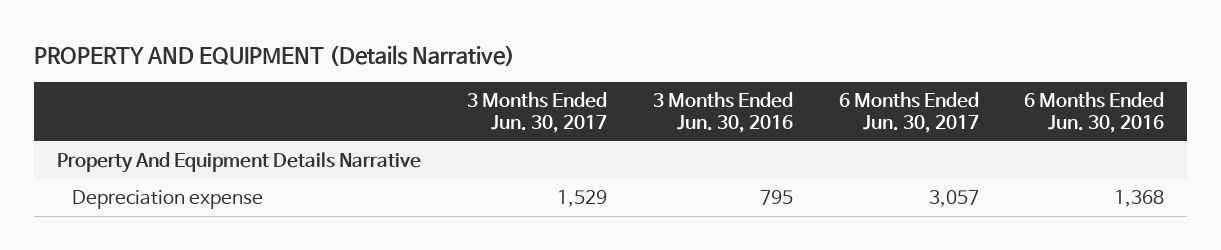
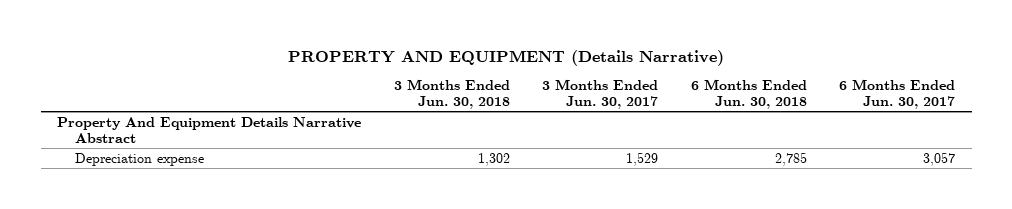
[652,91,793,134] 3 Months Ended Jun. 30, 2016 -> none
[1024,91,1165,134] 6 Months Ended Jun. 30, 2016 -> none
none -> [393,78,510,109] 3 Months Ended Jun. 30, 2018
none -> [690,78,807,109] 6 Months Ended Jun. 30, 2018
[56,152,421,174] Property And Equipment Details Narrative -> [57,116,362,143] Property And Equipment Details Narrative Abstract

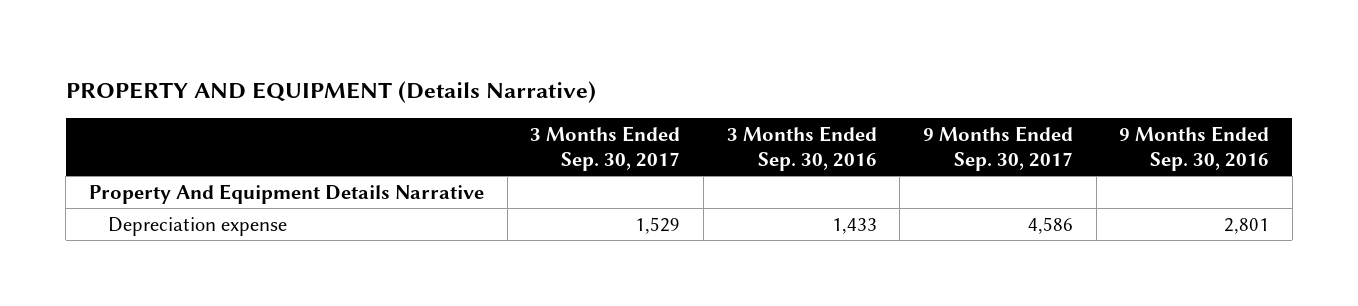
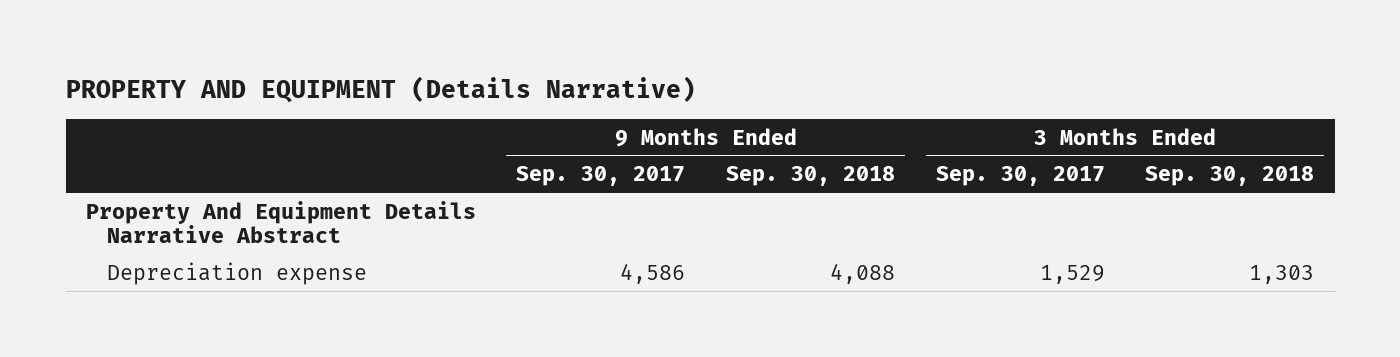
[726,125,877,171] 3 Months Ended Sep. 30, 2016 -> none
[1119,125,1270,171] 9 Months Ended Sep. 30, 2016 -> none
none -> [726,166,896,187] Sep. 30, 2018
none -> [1145,166,1315,187] Sep. 30, 2018
[89,183,485,204] Property And Equipment Details Narrative -> [85,200,476,243] Property And Equipment Details Narrative Abstract

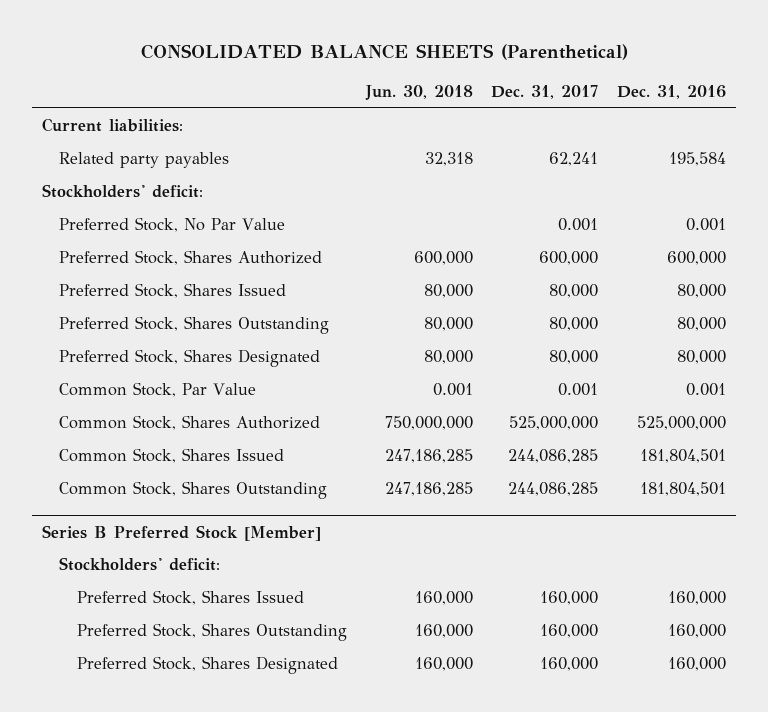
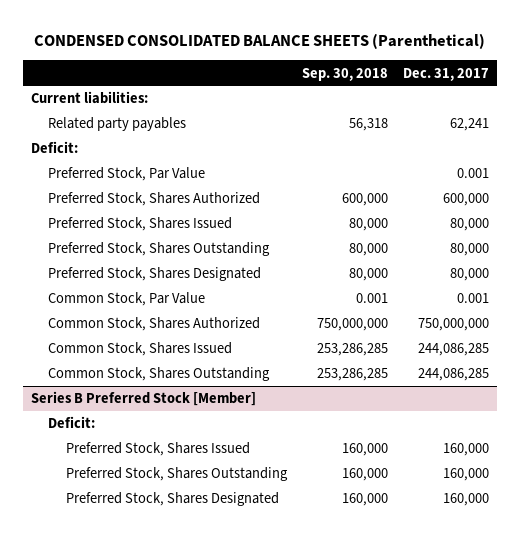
[141,44,629,61] CONSOLIDATED BALANCE SHEETS (Parenthetical) -> [33,32,485,49] CONDENSED CONSOLIDATED BALANCE SHEETS (Parenthetical)
[364,84,473,100] Jun. 30, 2018 -> none
[617,84,727,99] Dec. 31, 2016 -> none
none -> [302,67,389,81] Sep. 30, 2018
[41,184,203,199] Stockholders' deficit: -> [30,141,78,154] Deficit:
[59,217,286,233] Preferred Stock, No Par Value -> [48,167,206,182] Preferred Stock, Par Value
[509,416,599,431] 525,000,000 -> [418,318,490,332] 750,000,000
[59,557,221,572] Stockholders' deficit: -> [48,416,96,429] Deficit:

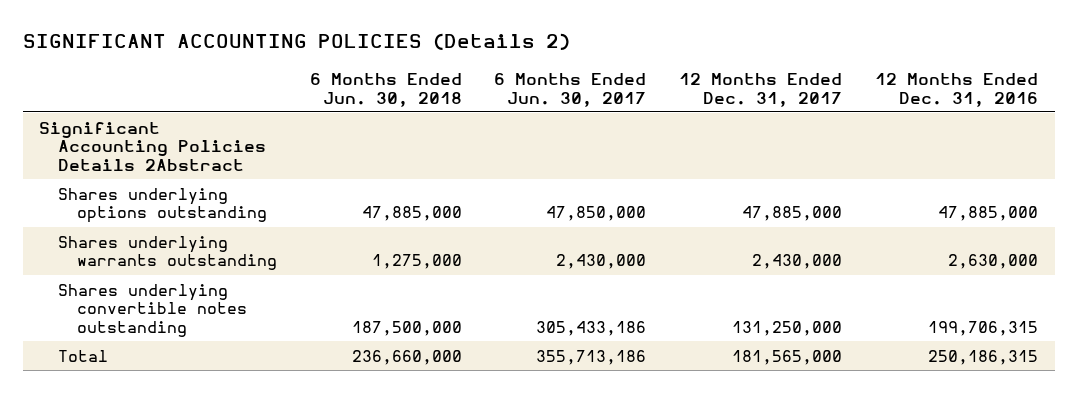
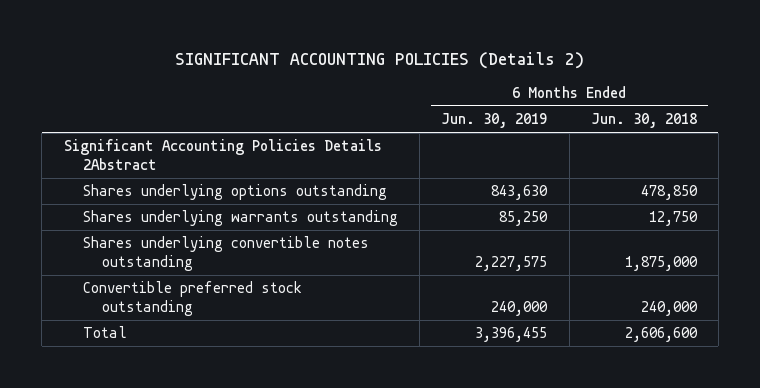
[494,72,647,107] 6 Months Ended Jun. 30, 2017 -> none
[679,72,843,107] 12 Months Ended Dec. 31, 2017 -> none
[875,72,1039,107] 12 Months Ended Dec. 31, 2016 -> none
none -> [441,113,548,129] Jun. 30, 2019
[361,206,462,222] 47,885,000 -> [640,185,698,201] 478,850
[371,254,462,270] 1,275,000 -> [648,211,698,227] 12,750
[351,321,462,337] 187,500,000 -> [624,255,698,271] 1,875,000
none -> [82,281,302,316] Convertible preferred stock outstanding
[351,349,462,365] 236,660,000 -> [624,327,698,343] 2,606,600

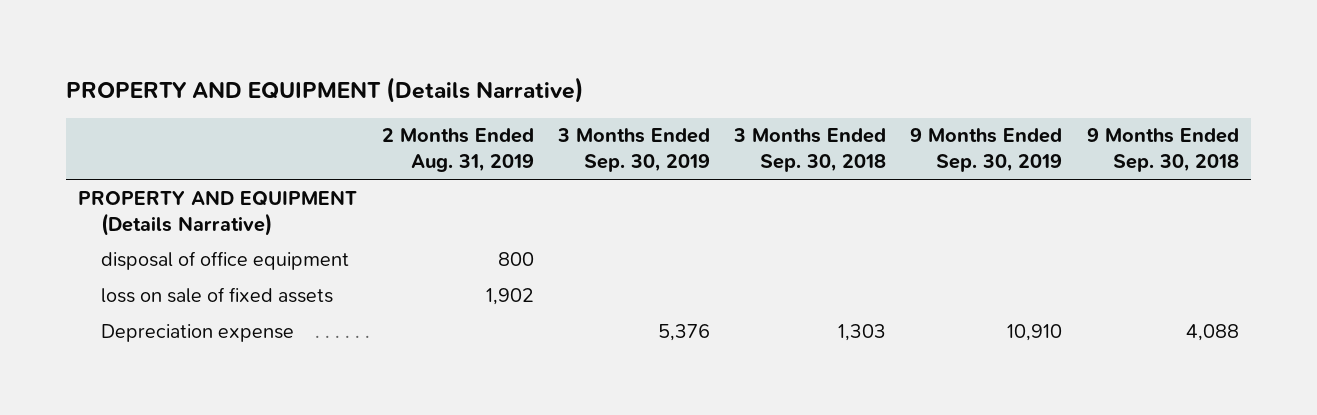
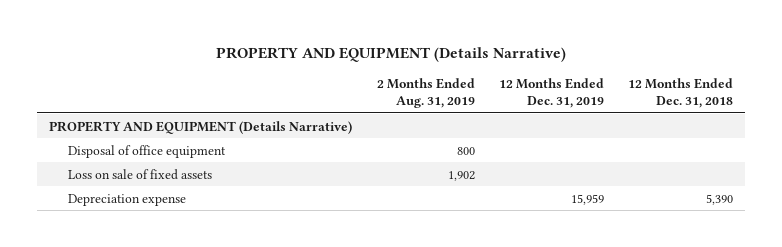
[556,128,710,173] 3 Months Ended Sep. 30, 2019 -> none
[733,128,887,173] 3 Months Ended Sep. 30, 2018 -> none
[910,128,1063,173] 9 Months Ended Sep. 30, 2019 -> none
[1086,128,1239,173] 9 Months Ended Sep. 30, 2018 -> none
none -> [498,78,604,108] 12 Months Ended Dec. 31, 2019
none -> [627,78,733,108] 12 Months Ended Dec. 31, 2018
[100,250,349,270] disposal of office equipment -> [67,144,226,158] Disposal of office equipment
[100,286,333,303] loss on sale of fixed assets -> [67,168,212,180] Loss on sale of fixed assets

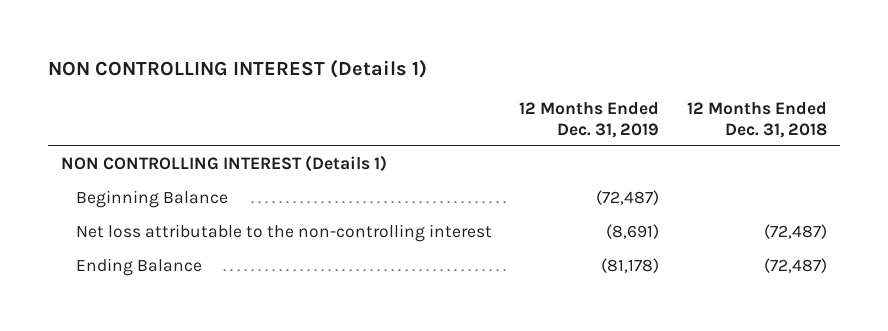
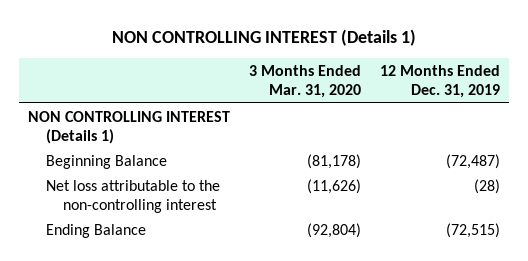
[686,102,827,138] 12 Months Ended Dec. 31, 2018 -> none
none -> [248,65,361,99] 3 Months Ended Mar. 31, 2020
[606,224,660,240] (8,691) -> [473,178,500,194] (28)
[601,258,660,274] (81,178) -> [445,222,500,238] (72,515)

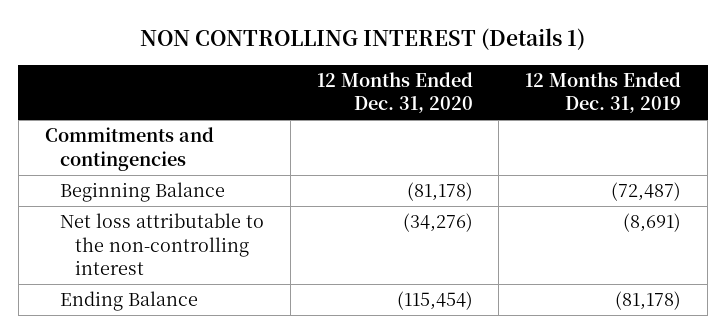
[248,65,361,99] 3 Months Ended Mar. 31, 2020 -> none
none -> [316,71,473,114] 12 Months Ended Dec. 31, 2020
[28,110,231,144] NON CONTROLLING INTEREST (Details 1) -> none
none -> [44,127,214,171] Commitments and contingencies
[473,178,500,194] (28) -> [623,213,682,233] (8,691)
[445,222,500,238] (72,515) -> [615,291,682,311] (81,178)

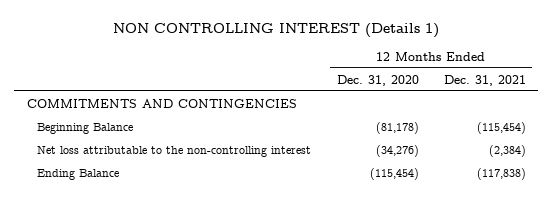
[525,71,682,114] 12 Months Ended Dec. 31, 2019 -> none
none -> [443,74,526,86] Dec. 31, 2021
[44,127,214,171] Commitments and contingencies -> [26,98,297,108] COMMITMENTS AND CONTINGENCIES

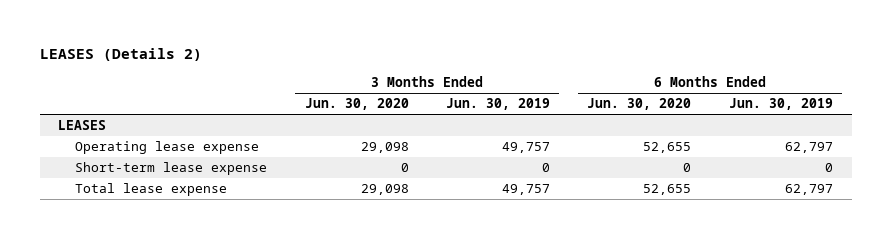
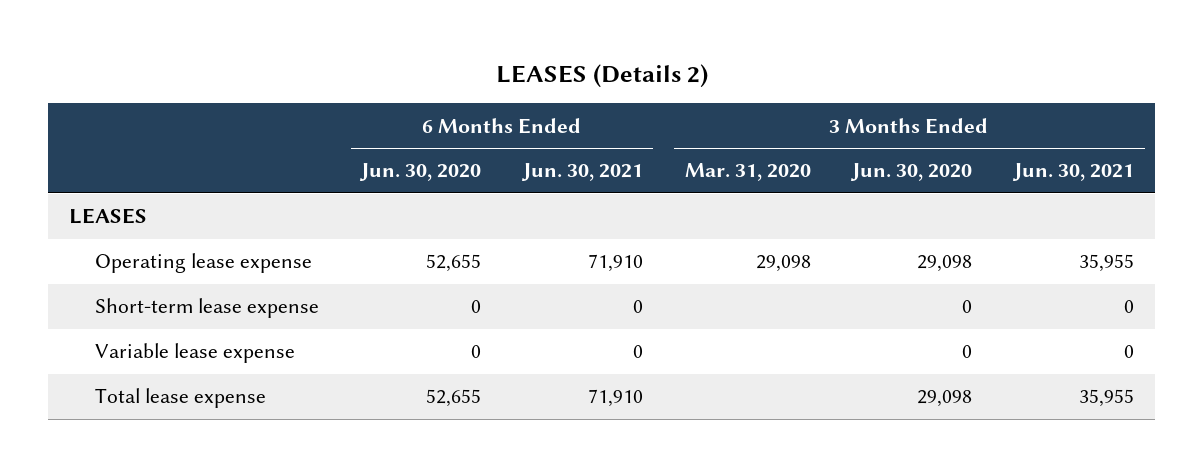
[446,98,551,111] Jun. 30, 2019 -> none
[728,98,833,111] Jun. 30, 2019 -> none
none -> [520,163,643,182] Jun. 30, 2021
none -> [684,163,811,182] Mar. 31, 2020
none -> [1012,163,1135,182] Jun. 30, 2021
none -> [95,343,296,364] Variable lease expense

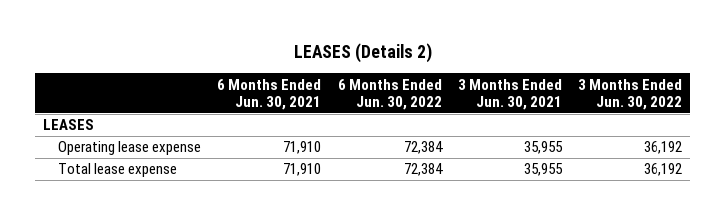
[359,163,482,182] Jun. 30, 2020 -> none
[684,163,811,182] Mar. 31, 2020 -> none
[850,163,973,182] Jun. 30, 2020 -> none
none -> [337,78,442,111] 6 Months Ended Jun. 30, 2022
none -> [578,78,683,111] 3 Months Ended Jun. 30, 2022
[95,298,320,319] Short-term lease expense -> none
[95,343,296,364] Variable lease expense -> none

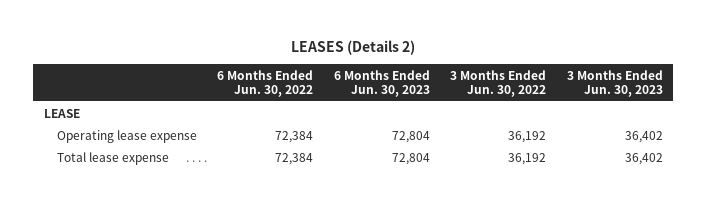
[217,78,322,111] 6 Months Ended Jun. 30, 2021 -> none
[457,78,562,111] 3 Months Ended Jun. 30, 2021 -> none
none -> [333,69,430,98] 6 Months Ended Jun. 30, 2023
none -> [567,69,664,98] 3 Months Ended Jun. 30, 2023
[42,119,94,131] LEASES -> [43,108,80,118] LEASE

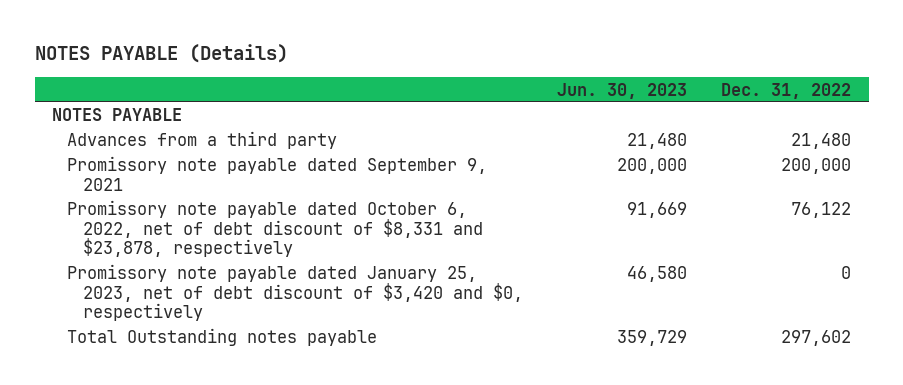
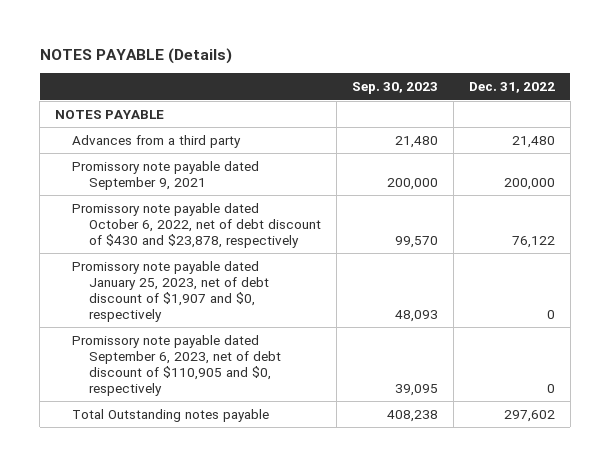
[557,82,688,99] Jun. 30, 2023 -> none
none -> [351,82,438,95] Sep. 30, 2023
[67,200,483,258] Promissory note payable dated October 6, 2022, net of debt discount of $8,331 and $23,878, respectively -> [71,202,321,248] Promissory note payable dated October 6, 2022, net of debt discount of $430 and $23,878, respectively
[67,264,523,322] Promissory note payable dated January 25, 2023, net of debt discount of $3,420 and $0, respectively -> [71,260,269,322] Promissory note payable dated January 25, 2023, net of debt discount of $1,907 and $0, respectively
none -> [71,334,281,396] Promissory note payable dated September 6, 2023, net of debt discount of $110,905 and $0, respectively

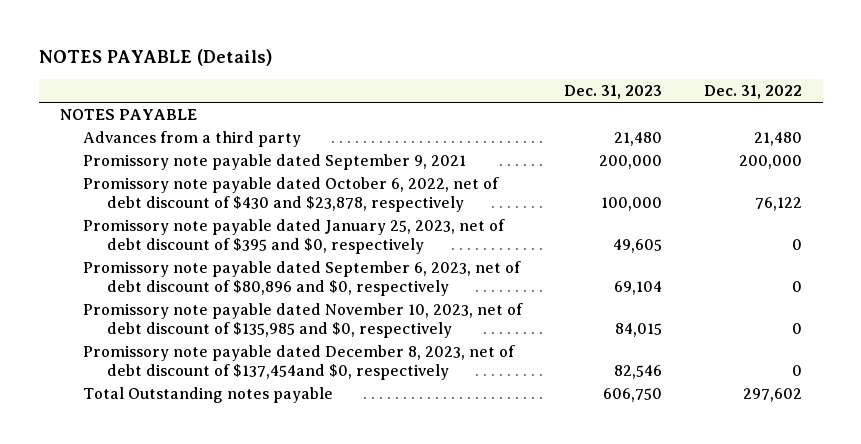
[351,82,438,95] Sep. 30, 2023 -> none
none -> [563,85,662,100] Dec. 31, 2023
[71,260,269,322] Promissory note payable dated January 25, 2023, net of debt discount of $1,907 and $0, respectively -> [83,219,506,255] Promissory note payable dated January 25, 2023, net of debt discount of $395 and $0, respectively
[71,334,281,396] Promissory note payable dated September 6, 2023, net of debt discount of $110,905 and $0, respectively -> [83,261,522,297] Promissory note payable dated September 6, 2023, net of debt discount of $80,896 and $0, respectively
none -> [83,303,524,339] Promissory note payable dated November 10, 2023, net of debt discount of $135,985 and $0, respectively
none -> [83,345,516,381] Promissory note payable dated December 8, 2023, net of debt discount of $137,454and $0, respectively

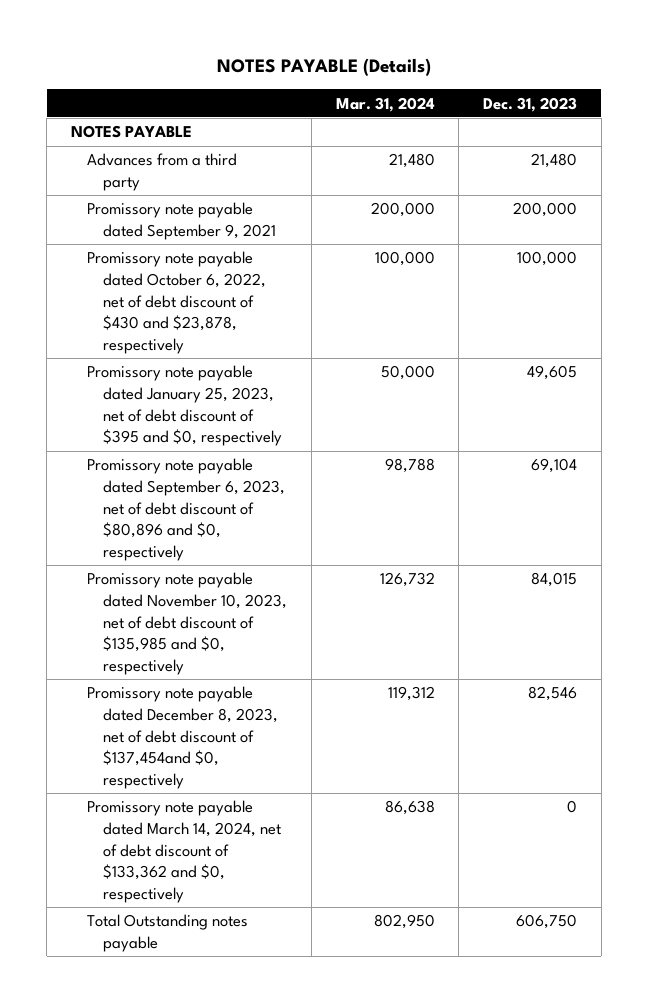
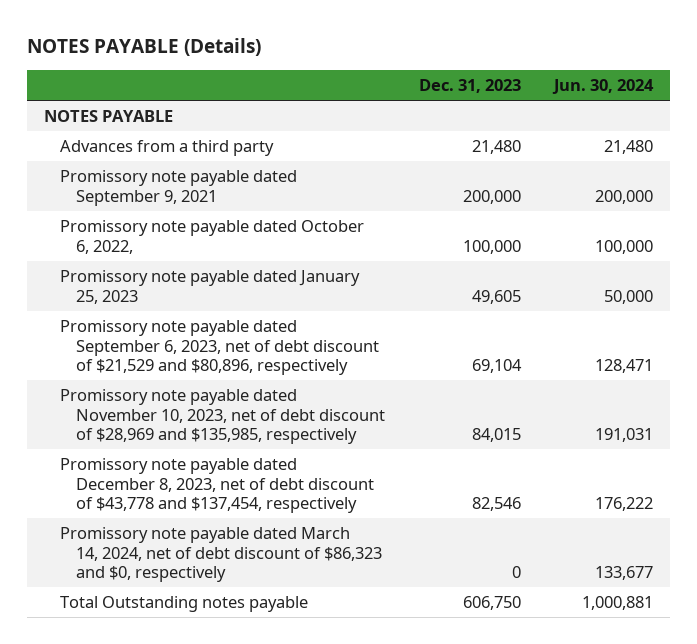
[335,96,435,112] Mar. 31, 2024 -> none
none -> [552,79,655,95] Jun. 30, 2024
[86,251,267,354] Promissory note payable dated October 6, 2022, net of debt discount of $430 and $23,878, respectively -> [59,220,364,254] Promissory note payable dated October 6, 2022,
[86,365,283,447] Promissory note payable dated January 25, 2023, net of debt discount of $395 and $0, respectively -> [59,270,360,304] Promissory note payable dated January 25, 2023
[86,458,286,561] Promissory note payable dated September 6, 2023, net of debt discount of $80,896 and $0, respectively -> [59,320,379,375] Promissory note payable dated September 6, 2023, net of debt discount of $21,529 and $80,896, respectively
[86,572,288,675] Promissory note payable dated November 10, 2023, net of debt discount of $135,985 and $0, respectively -> [59,389,385,444] Promissory note payable dated November 10, 2023, net of debt discount of $28,969 and $135,985, respectively
[86,686,279,789] Promissory note payable dated December 8, 2023, net of debt discount of $137,454and $0, respectively -> [59,458,374,513] Promissory note payable dated December 8, 2023, net of debt discount of $43,778 and $137,454, respectively
[86,800,282,903] Promissory note payable dated March 14, 2024, net of debt discount of $133,362 and $0, respectively -> [59,527,382,582] Promissory note payable dated March 14, 2024, net of debt discount of $86,323 and $0, respectively

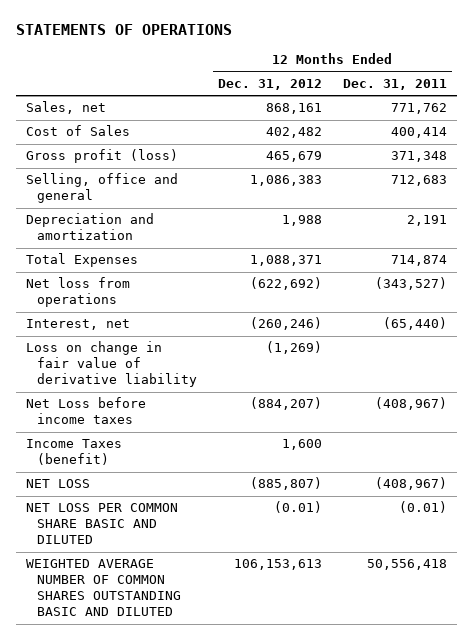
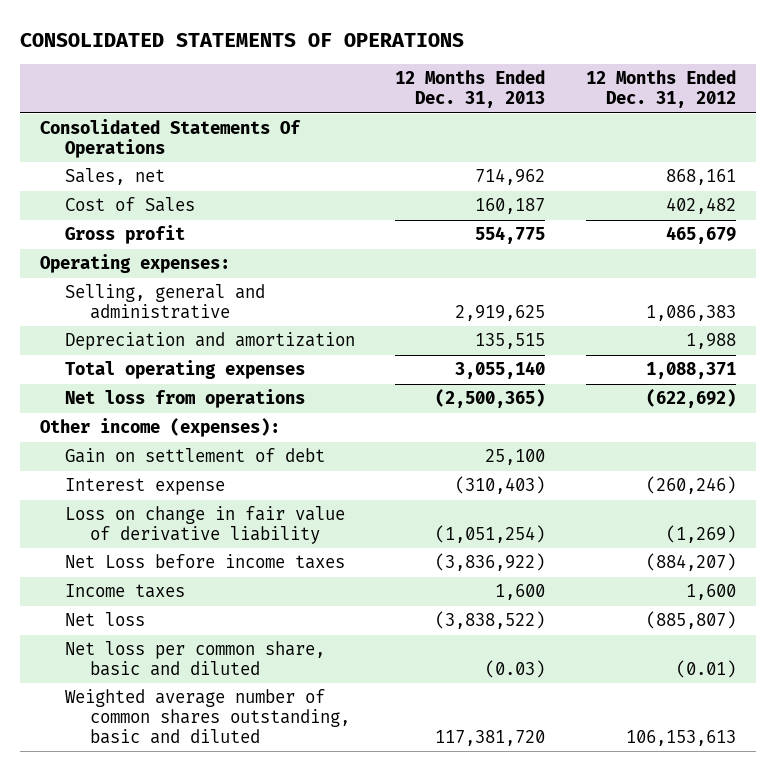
[15,24,232,36] STATEMENTS OF OPERATIONS -> [20,32,465,47] CONSOLIDATED STATEMENTS OF OPERATIONS
[342,78,447,90] Dec. 31, 2011 -> none
none -> [395,70,546,109] 12 Months Ended Dec. 31, 2013
none -> [40,119,302,159] Consolidated Statements Of Operations
[26,149,179,164] Gross profit (loss) -> [65,225,186,245] Gross profit
none -> [40,254,231,274] Operating expenses:
[26,173,179,204] Selling, office and general -> [65,284,266,320] Selling, general and administrative
[26,253,139,268] Total Expenses -> [65,360,306,380] Total operating expenses
none -> [40,418,281,438] Other income (expenses):
none -> [65,448,326,464] Gain on settlement of debt
[26,319,131,331] Interest, net -> [65,478,226,496] Interest expense
[26,439,123,466] Income Taxes (benefit) -> [65,584,186,599] Income taxes
[26,479,91,489] NET LOSS -> [65,612,146,627] Net loss
[26,503,179,545] NET LOSS PER COMMON SHARE BASIC AND DILUTED -> [65,641,326,677] Net loss per common share, basic and diluted
[26,559,181,617] WEIGHTED AVERAGE NUMBER OF COMMON SHARES OUTSTANDING BASIC AND DILUTED -> [65,689,350,745] Weighted average number of common shares outstanding, basic and diluted

